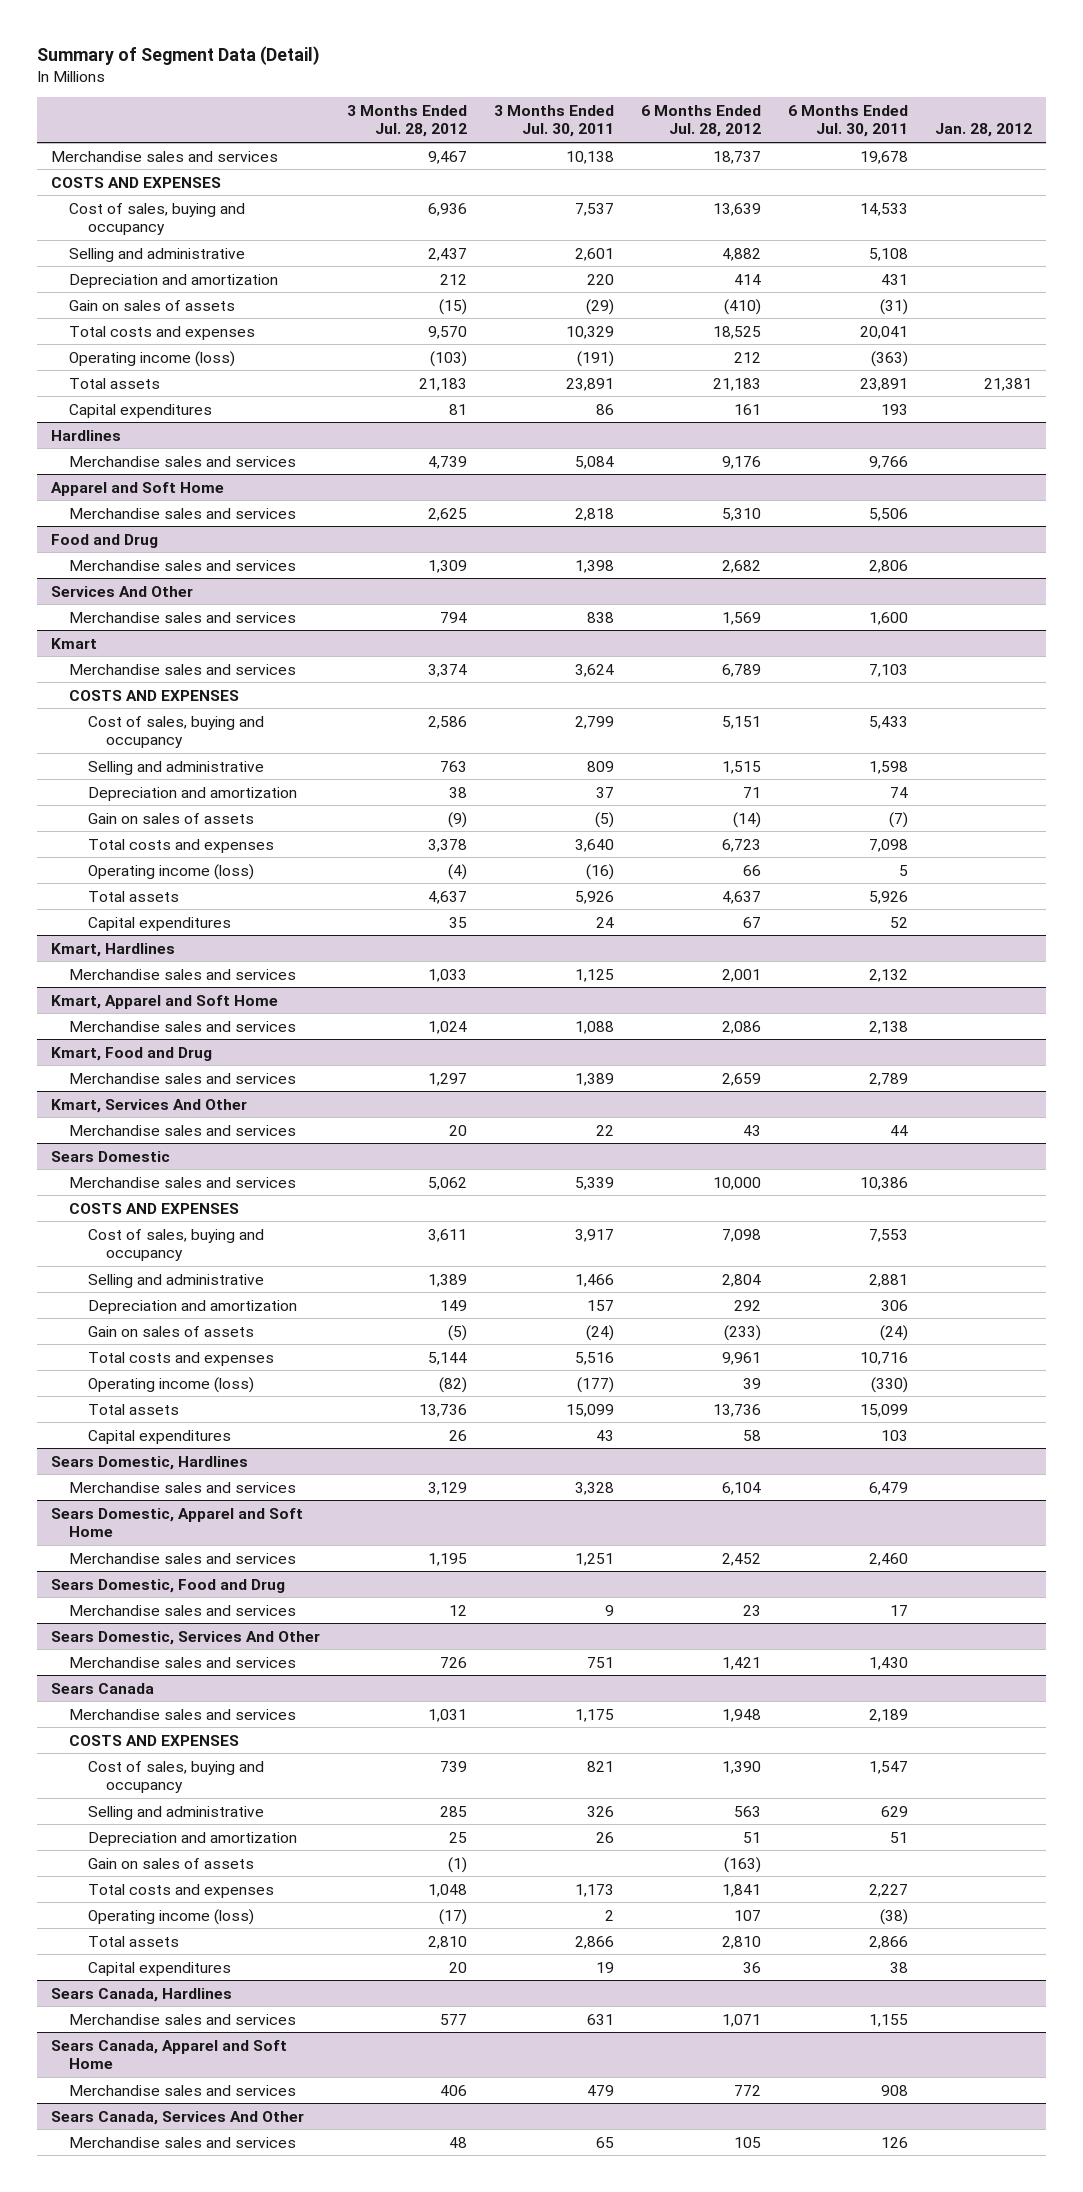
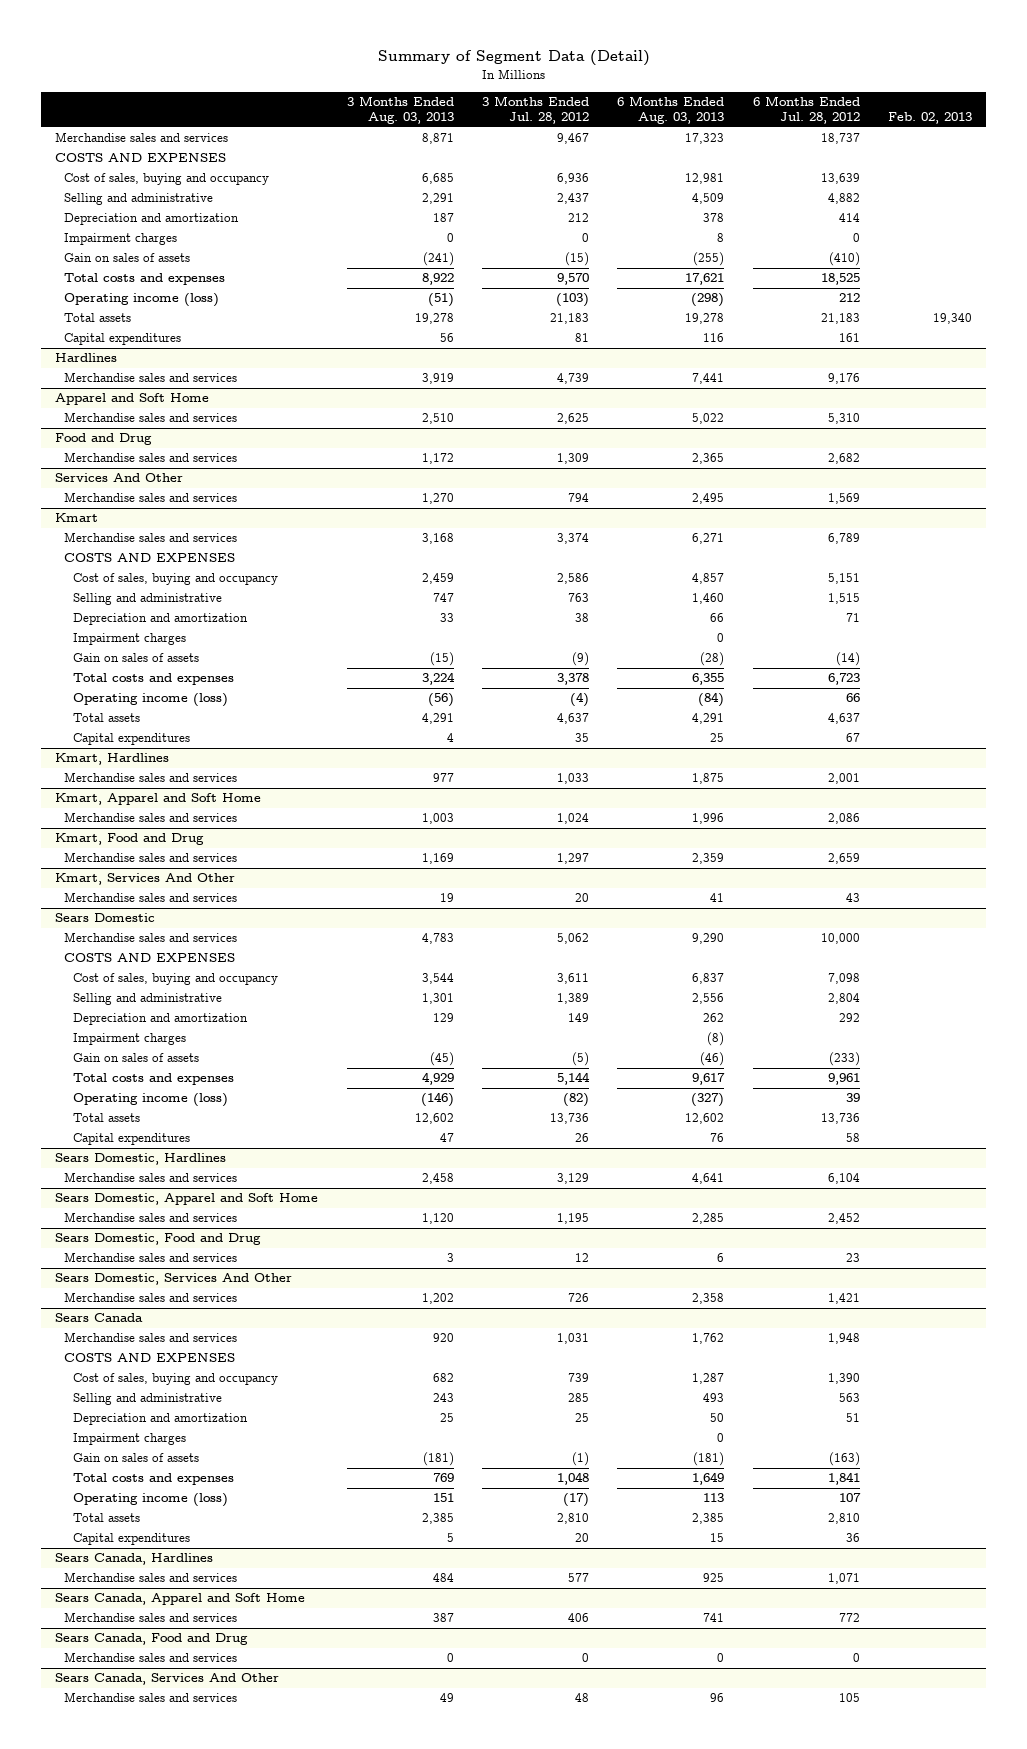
[494,104,615,138] 3 Months Ended Jul. 30, 2011 -> none
[788,104,909,138] 6 Months Ended Jul. 30, 2011 -> none
[935,123,1033,138] Jan. 28, 2012 -> none
none -> [346,96,454,125] 3 Months Ended Aug. 03, 2013
none -> [617,96,725,125] 6 Months Ended Aug. 03, 2013
none -> [887,112,972,125] Feb. 02, 2013
none -> [64,233,178,246] Impairment charges
none -> [73,633,187,646] Impairment charges
none -> [73,1033,187,1046] Impairment charges
none -> [73,1433,187,1446] Impairment charges
none -> [55,1633,249,1646] Sears Canada, Food and Drug
none -> [64,1652,238,1663] Merchandise sales and services

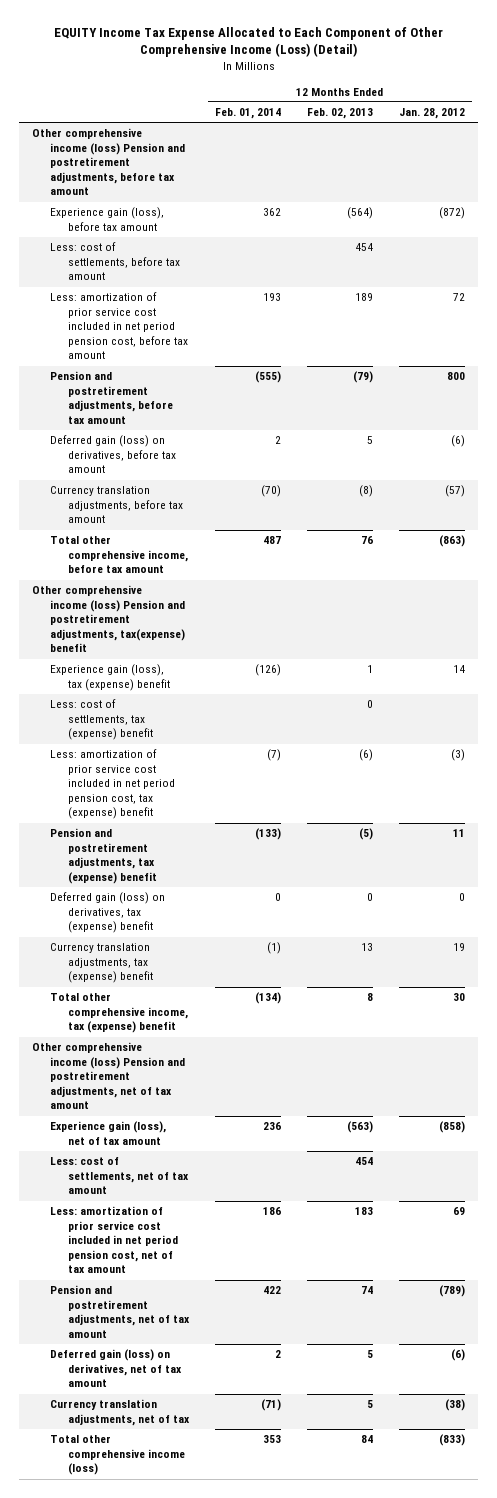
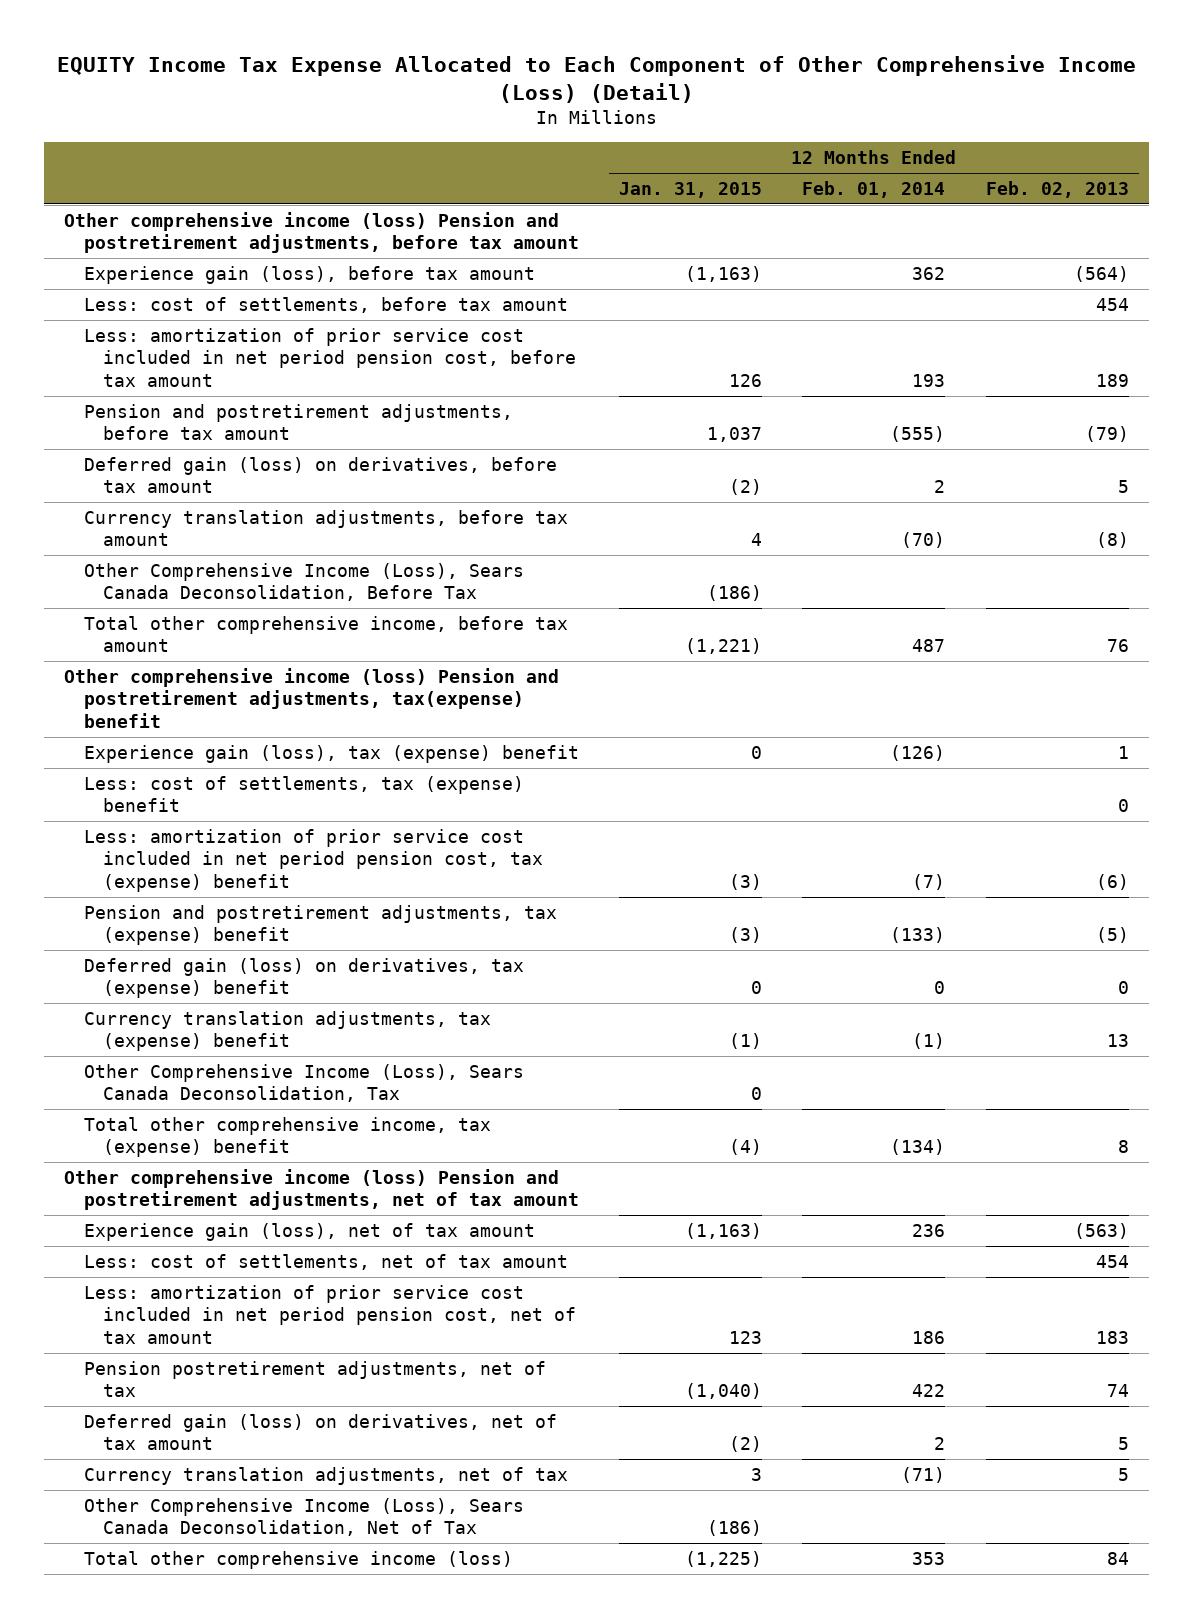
[399,108,466,120] Jan. 28, 2012 -> none
none -> [618,182,762,199] Jan. 31, 2015
none -> [83,562,524,602] Other Comprehensive Income (Loss), Sears Canada Deconsolidation, Before Tax
none -> [83,1063,524,1103] Other Comprehensive Income (Loss), Sears Canada Deconsolidation, Tax
[49,1285,190,1338] Pension and postretirement adjustments, net of tax amount -> [83,1360,546,1398] Pension postretirement adjustments, net of tax
none -> [83,1497,524,1537] Other Comprehensive Income (Loss), Sears Canada Deconsolidation, Net of Tax

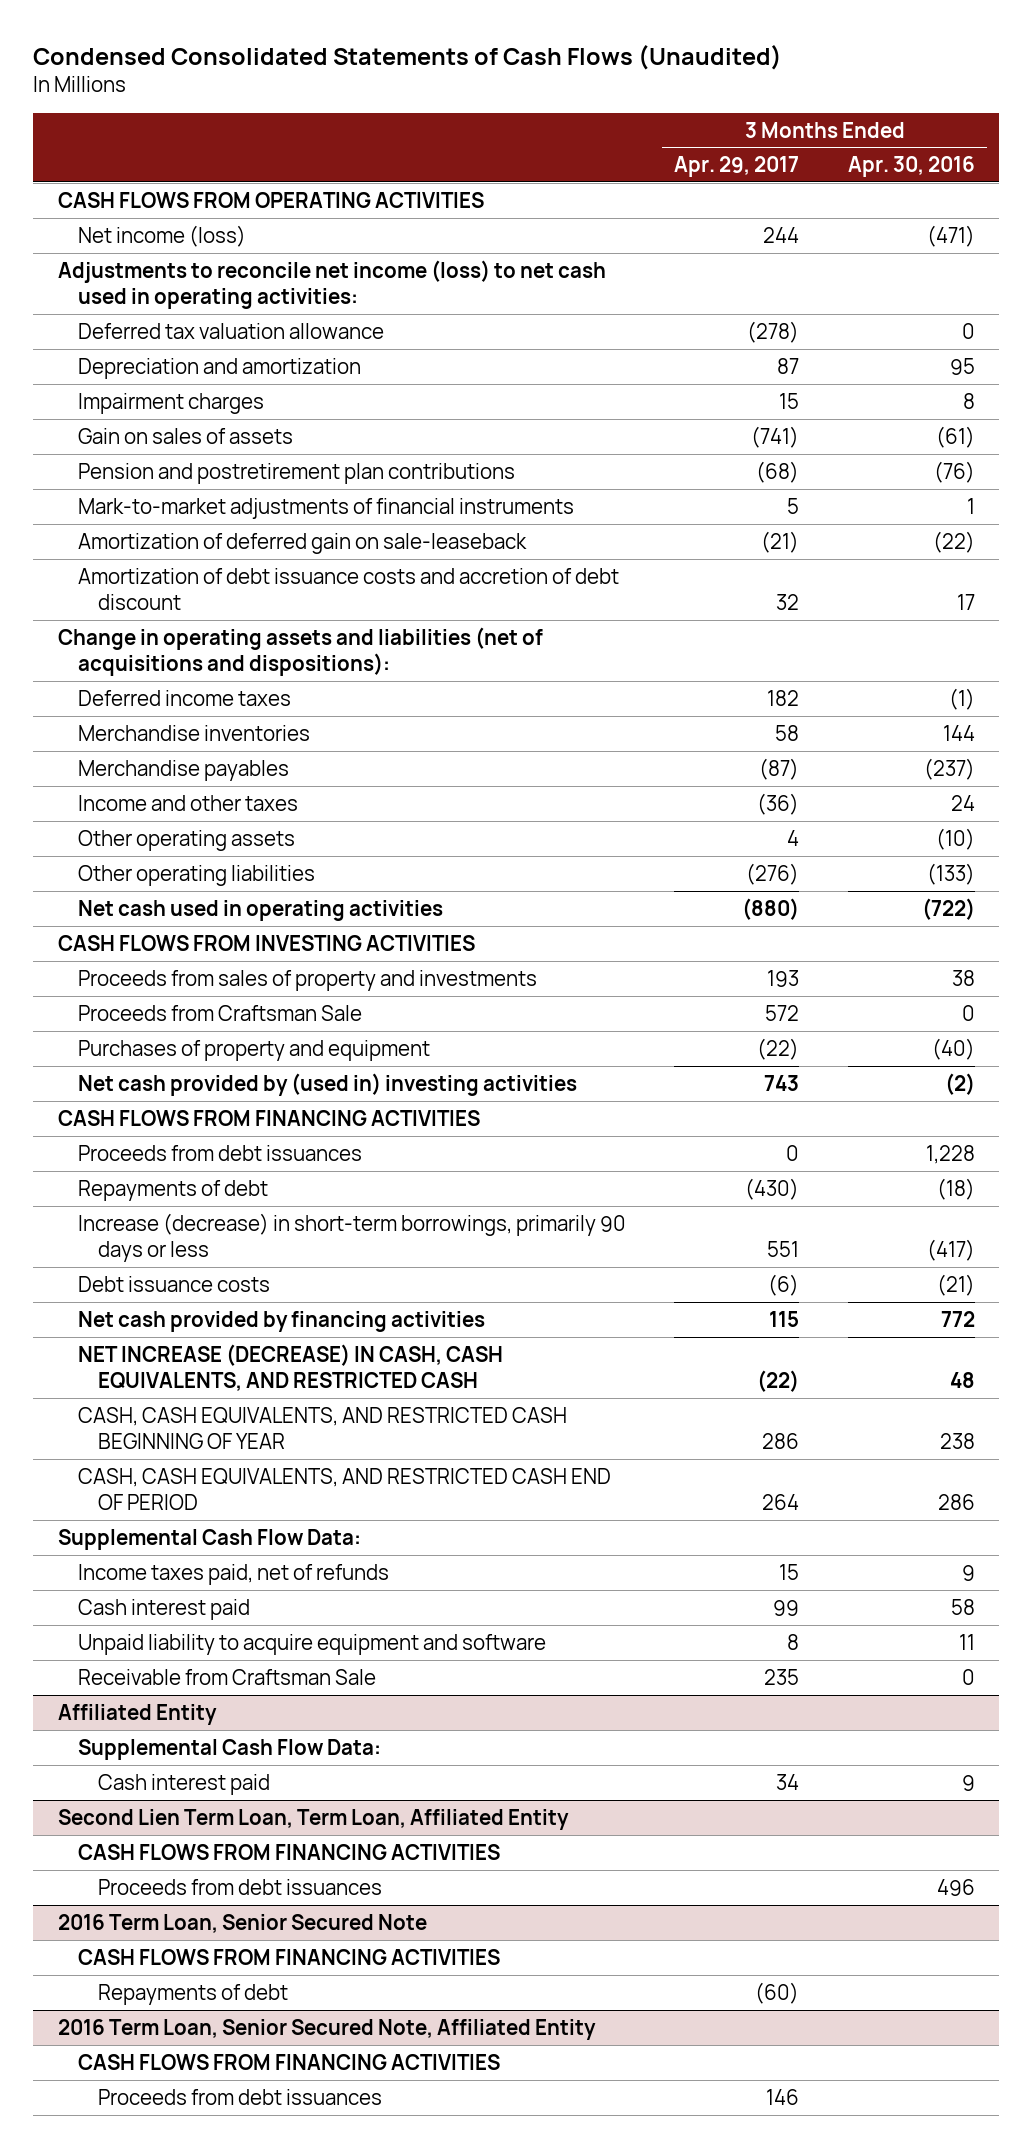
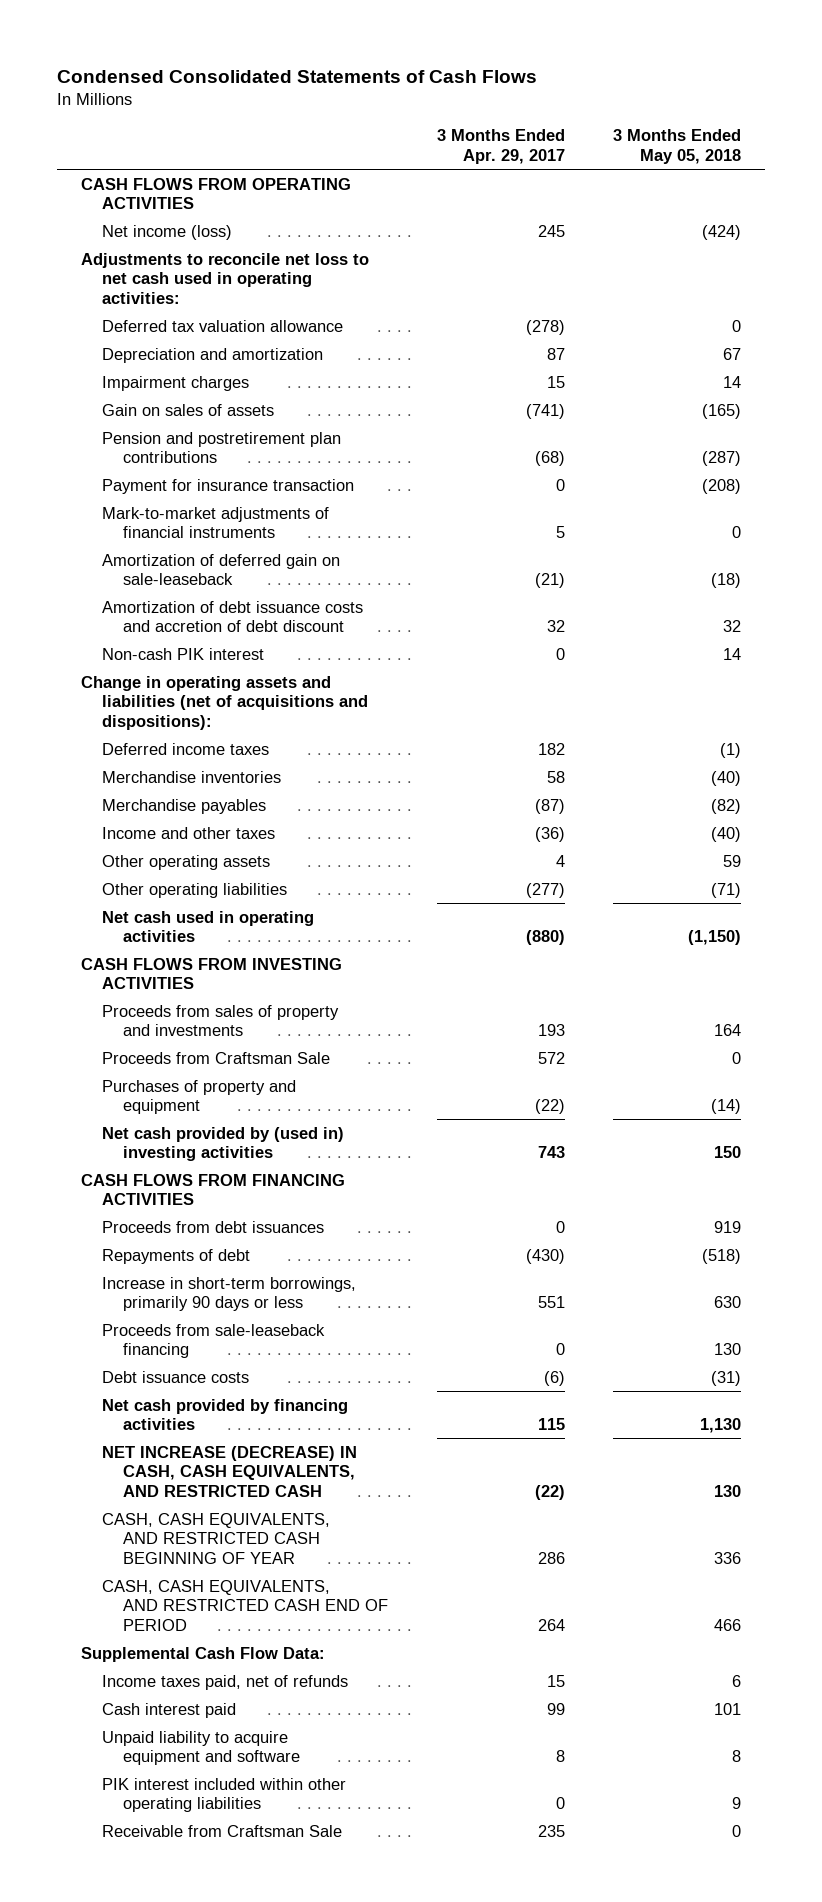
[33,44,783,70] Condensed Consolidated Statements of Cash Flows (Unaudited) -> [56,69,537,83] Condensed Consolidated Statements of Cash Flows
[848,156,976,178] Apr. 30, 2016 -> none
none -> [612,129,741,164] 3 Months Ended May 05, 2018
[763,226,800,243] 244 -> [537,224,565,237] 245
[57,259,606,309] Adjustments to reconcile net income (loss) to net cash used in operating activities: -> [80,252,369,304] Adjustments to reconcile net loss to net cash used in operating activities:
none -> [101,478,354,494] Payment for insurance transaction
none -> [101,647,264,660] Non-cash PIK interest
[746,862,800,885] (276) -> [525,882,565,898] (277)
[77,1212,626,1262] Increase (decrease) in short-term borrowings, primarily 90 days or less -> [101,1276,356,1312] Increase in short-term borrowings, primarily 90 days or less
none -> [101,1323,325,1359] Proceeds from sale-leaseback financing
none -> [101,1777,346,1813] PIK interest included within other operating liabilities
[57,1703,217,1725] Affiliated Entity -> none
[77,1738,381,1760] Supplemental Cash Flow Data: -> none
[97,1773,270,1795] Cash interest paid -> none
[57,1808,569,1830] Second Lien Term Loan, Term Loan, Affiliated Entity -> none
[77,1843,500,1860] CASH FLOWS FROM FINANCING ACTIVITIES -> none
[97,1878,382,1895] Proceeds from debt issuances -> none
[57,1913,427,1933] 2016 Term Loan, Senior Secured Note -> none
[77,1948,500,1965] CASH FLOWS FROM FINANCING ACTIVITIES -> none
[97,1983,288,2005] Repayments of debt -> none
[57,2018,596,2040] 2016 Term Loan, Senior Secured Note, Affiliated Entity -> none
[77,2053,500,2070] CASH FLOWS FROM FINANCING ACTIVITIES -> none
[97,2088,382,2105] Proceeds from debt issuances -> none

